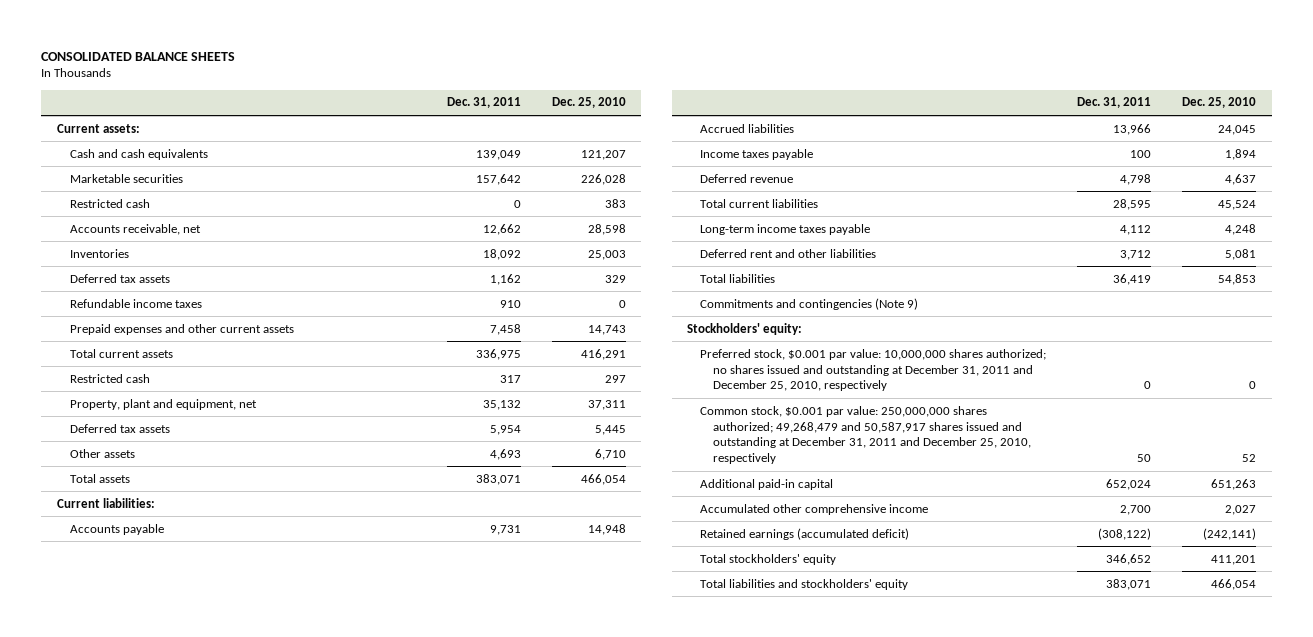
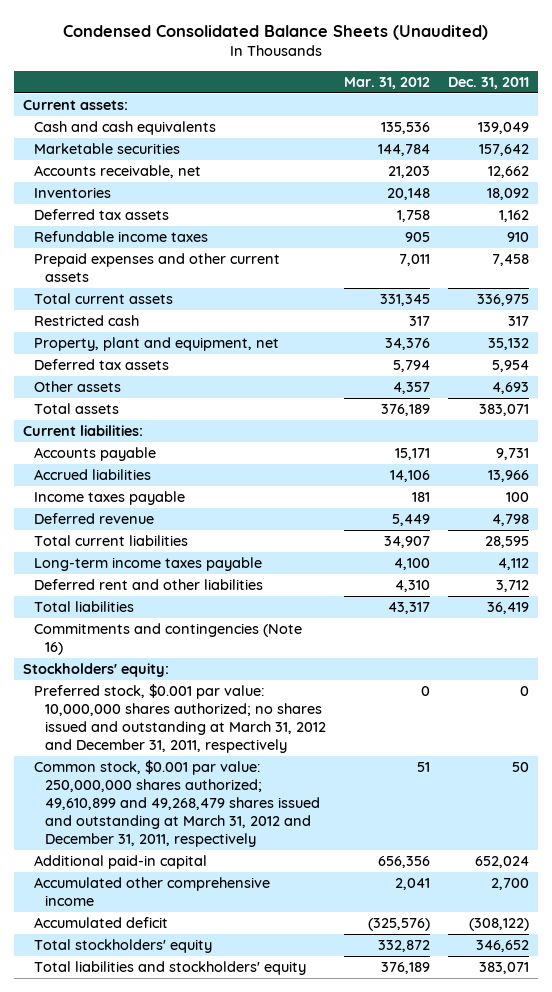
[41,51,236,61] CONSOLIDATED BALANCE SHEETS -> [63,24,489,40] Condensed Consolidated Balance Sheets (Unaudited)
[551,97,626,109] Dec. 25, 2010 -> none
none -> [344,76,431,89] Mar. 31, 2012
[69,198,150,208] Restricted cash -> none
[700,297,919,310] Commitments and contingencies (Note 9) -> [34,623,303,656] Commitments and contingencies (Note 16)
[700,348,1047,392] Preferred stock, $0.001 par value: 10,000,000 shares authorized; no shares issued and outstanding at December 31, 2011 and December 25, 2010, respectively -> [34,684,327,754] Preferred stock, $0.001 par value: 10,000,000 shares authorized; no shares issued and outstanding at March 31, 2012 and December 31, 2011, respectively
[700,405,1032,465] Common stock, $0.001 par value: 250,000,000 shares authorized; 49,268,479 and 50,587,917 shares issued and outstanding at December 31, 2011 and December 25, 2010, respectively -> [34,760,321,848] Common stock, $0.001 par value: 250,000,000 shares authorized; 49,610,899 and 49,268,479 shares issued and outstanding at March 31, 2012 and December 31, 2011, respectively
[700,527,910,540] Retained earnings (accumulated deficit) -> [34,917,169,929] Accumulated deficit

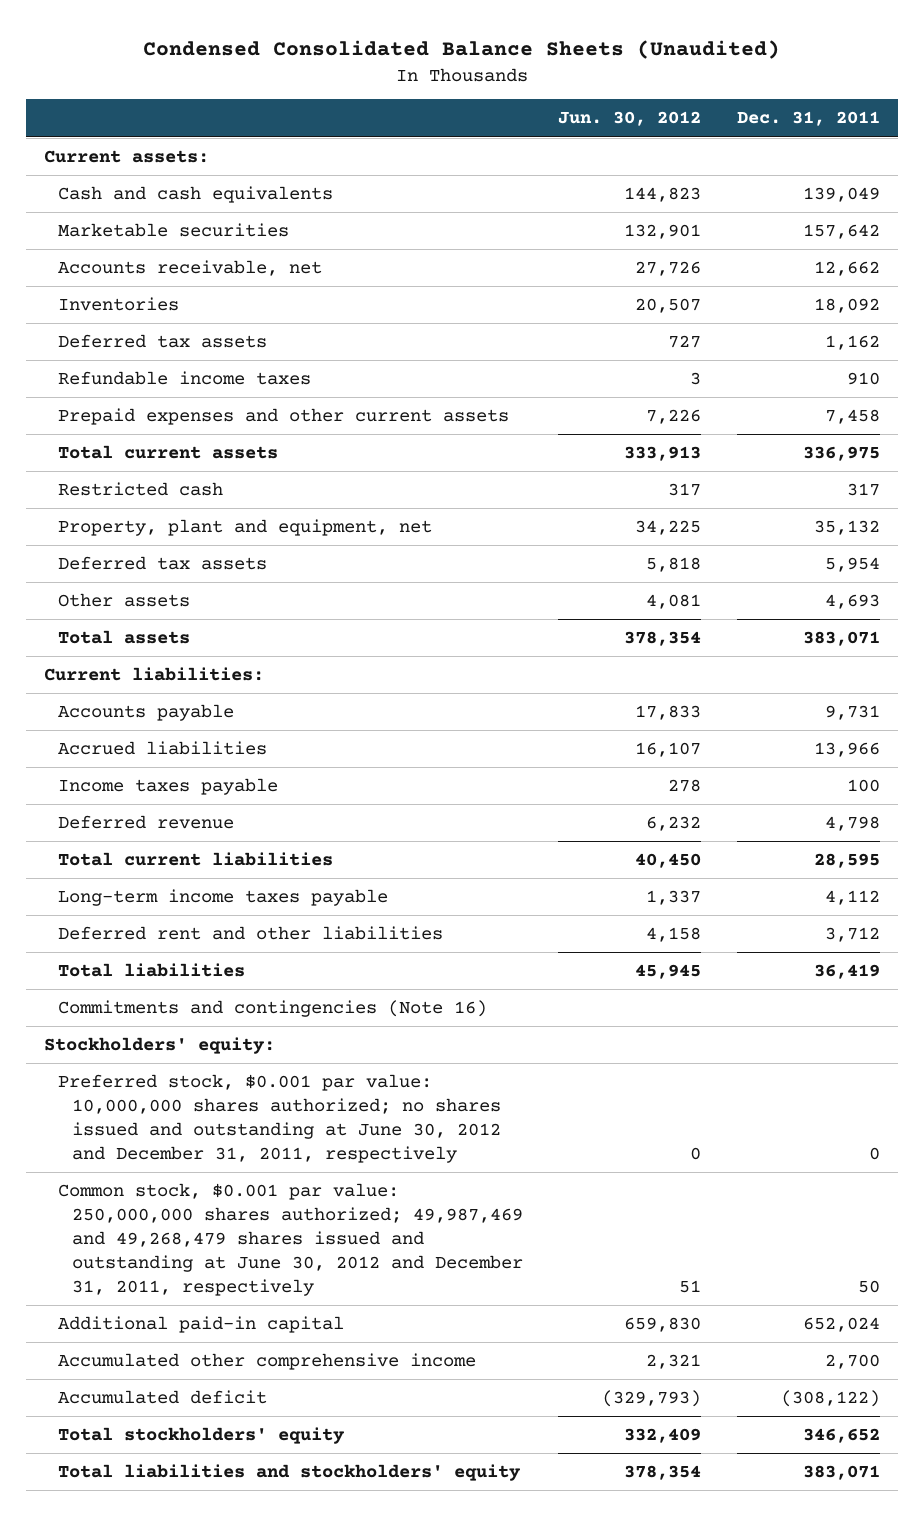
[344,76,431,89] Mar. 31, 2012 -> none
none -> [558,111,702,127] Jun. 30, 2012
[34,684,327,754] Preferred stock, $0.001 par value: 10,000,000 shares authorized; no shares issued and outstanding at March 31, 2012 and December 31, 2011, respectively -> [57,1074,501,1163] Preferred stock, $0.001 par value: 10,000,000 shares authorized; no shares issued and outstanding at June 30, 2012 and December 31, 2011, respectively
[34,760,321,848] Common stock, $0.001 par value: 250,000,000 shares authorized; 49,610,899 and 49,268,479 shares issued and outstanding at March 31, 2012 and December 31, 2011, respectively -> [57,1183,523,1296] Common stock, $0.001 par value: 250,000,000 shares authorized; 49,987,469 and 49,268,479 shares issued and outstanding at June 30, 2012 and December 31, 2011, respectively

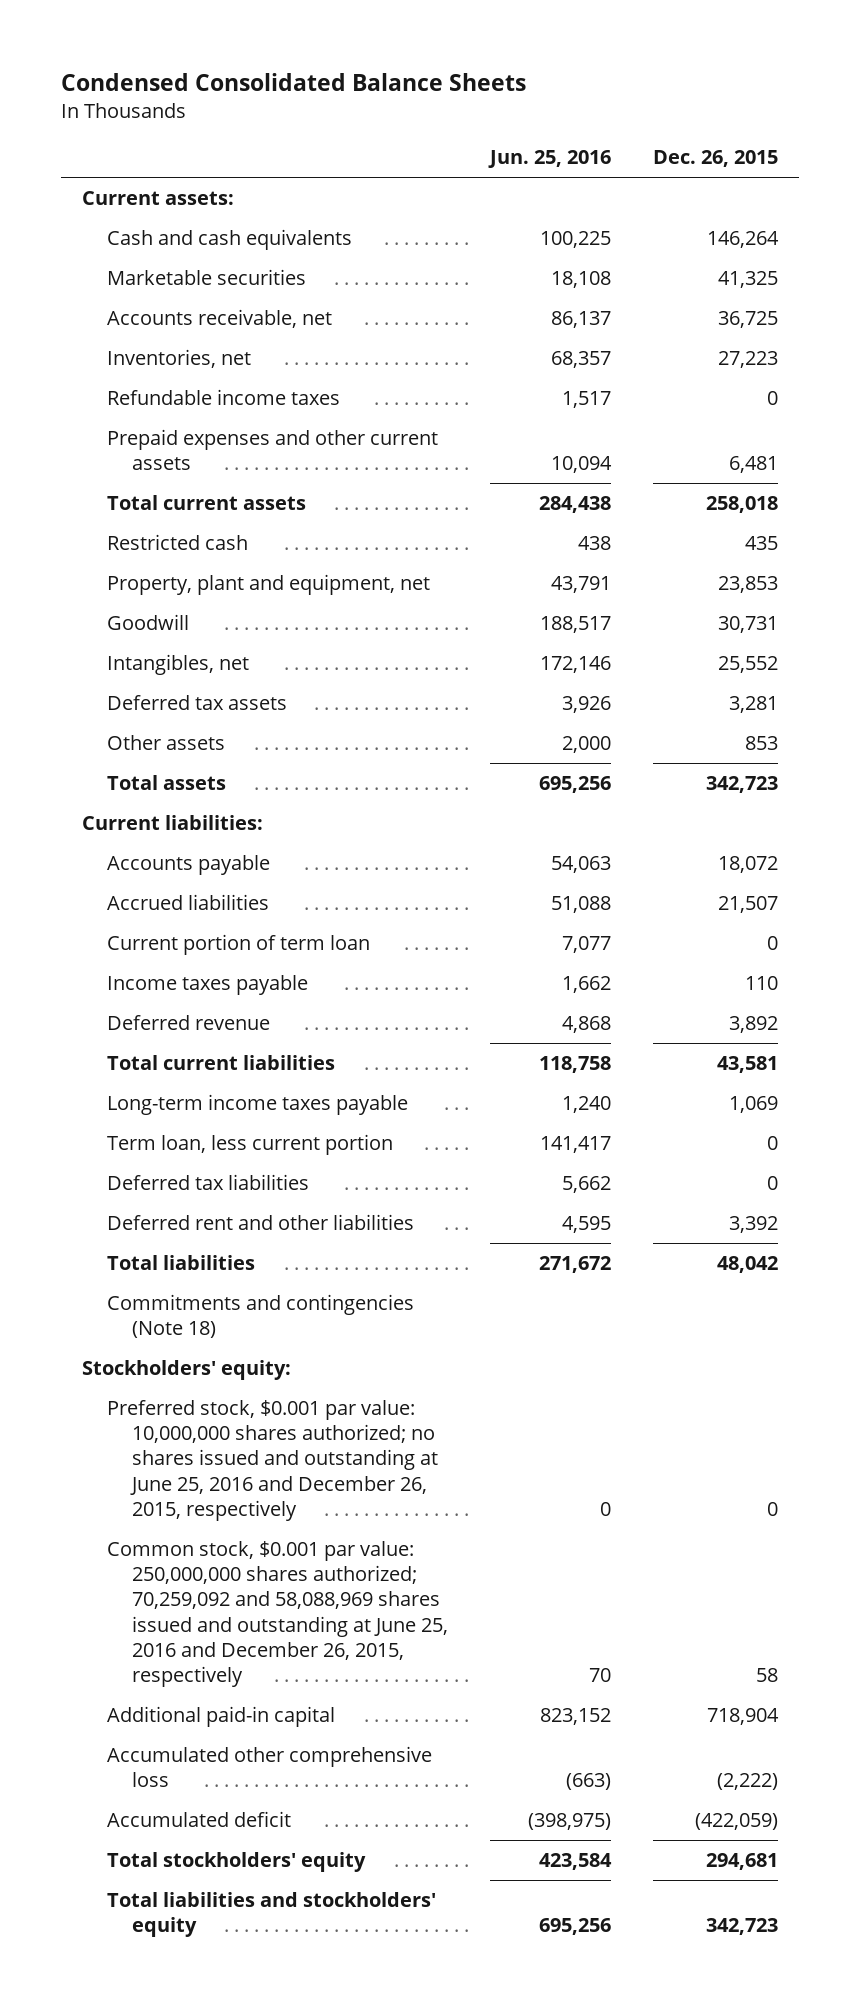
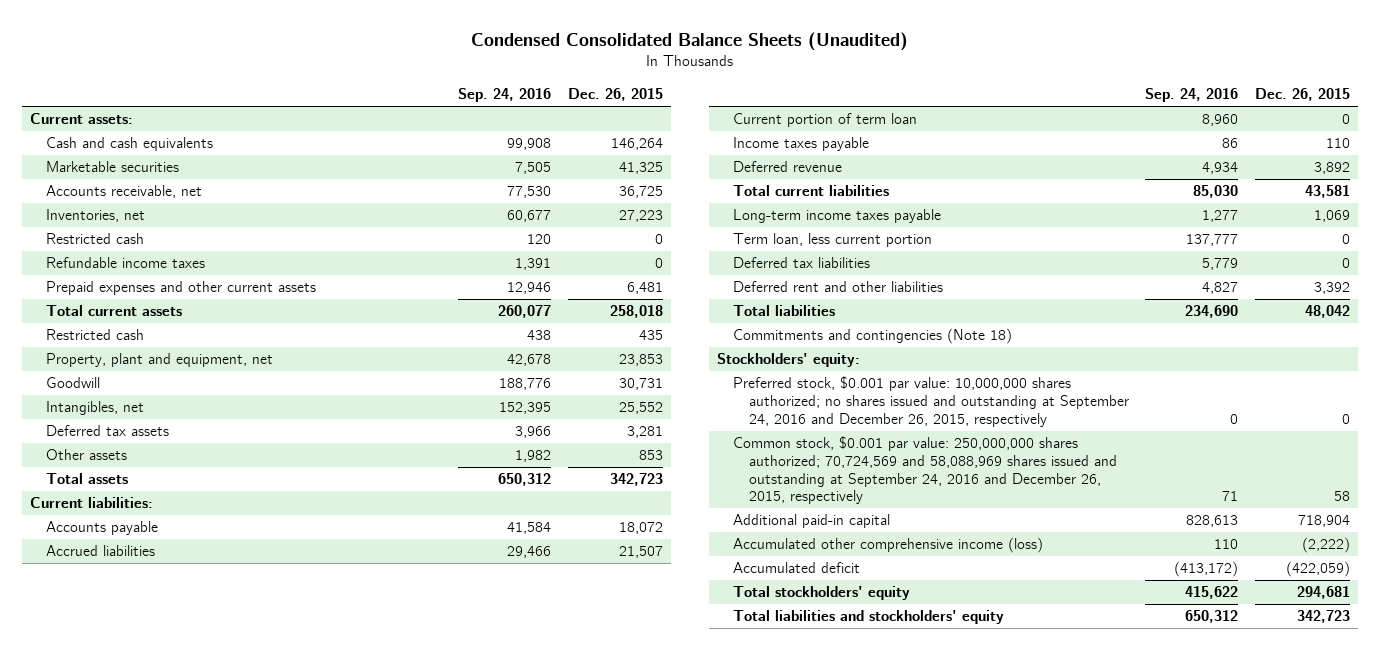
[61,73,527,92] Condensed Consolidated Balance Sheets -> [470,31,908,51] Condensed Consolidated Balance Sheets (Unaudited)
[487,150,611,169] Jun. 25, 2016 -> none
none -> [458,88,552,103] Sep. 24, 2016
none -> [46,233,145,245] Restricted cash
[106,1400,438,1521] Preferred stock, $0.001 par value: 10,000,000 shares authorized; no shares issued and outstanding at June 25, 2016 and December 26, 2015, respectively -> [733,376,1130,427] Preferred stock, $0.001 par value: 10,000,000 shares authorized; no shares issued and outstanding at September 24, 2016 and December 26, 2015, respectively
[106,1541,448,1688] Common stock, $0.001 par value: 250,000,000 shares authorized; 70,259,092 and 58,088,969 shares issued and outstanding at June 25, 2016 and December 26, 2015, respectively -> [733,436,1118,505] Common stock, $0.001 par value: 250,000,000 shares authorized; 70,724,569 and 58,088,969 shares issued and outstanding at September 24, 2016 and December 26, 2015, respectively
[106,1746,432,1788] Accumulated other comprehensive loss -> [733,537,1044,554] Accumulated other comprehensive income (loss)

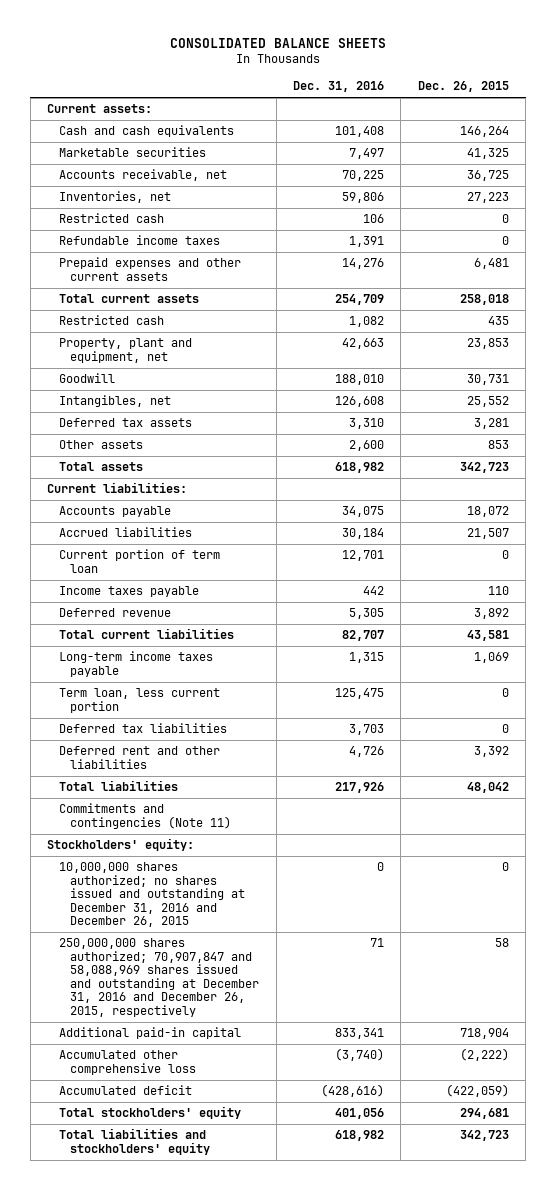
[470,31,908,51] Condensed Consolidated Balance Sheets (Unaudited) -> [169,37,386,48] CONSOLIDATED BALANCE SHEETS
[458,88,552,103] Sep. 24, 2016 -> none
none -> [292,81,384,93] Dec. 31, 2016
[733,328,1013,345] Commitments and contingencies (Note 18) -> [58,803,232,829] Commitments and contingencies (Note 11)
[733,376,1130,427] Preferred stock, $0.001 par value: 10,000,000 shares authorized; no shares issued and outstanding at September 24, 2016 and December 26, 2015, respectively -> [58,862,246,928] 10,000,000 shares authorized; no shares issued and outstanding at December 31, 2016 and December 26, 2015
[733,436,1118,505] Common stock, $0.001 par value: 250,000,000 shares authorized; 70,724,569 and 58,088,969 shares issued and outstanding at September 24, 2016 and December 26, 2015, respectively -> [58,938,260,1017] 250,000,000 shares authorized; 70,907,847 and 58,088,969 shares issued and outstanding at December 31, 2016 and December 26, 2015, respectively
[733,537,1044,554] Accumulated other comprehensive income (loss) -> [58,1050,197,1075] Accumulated other comprehensive loss

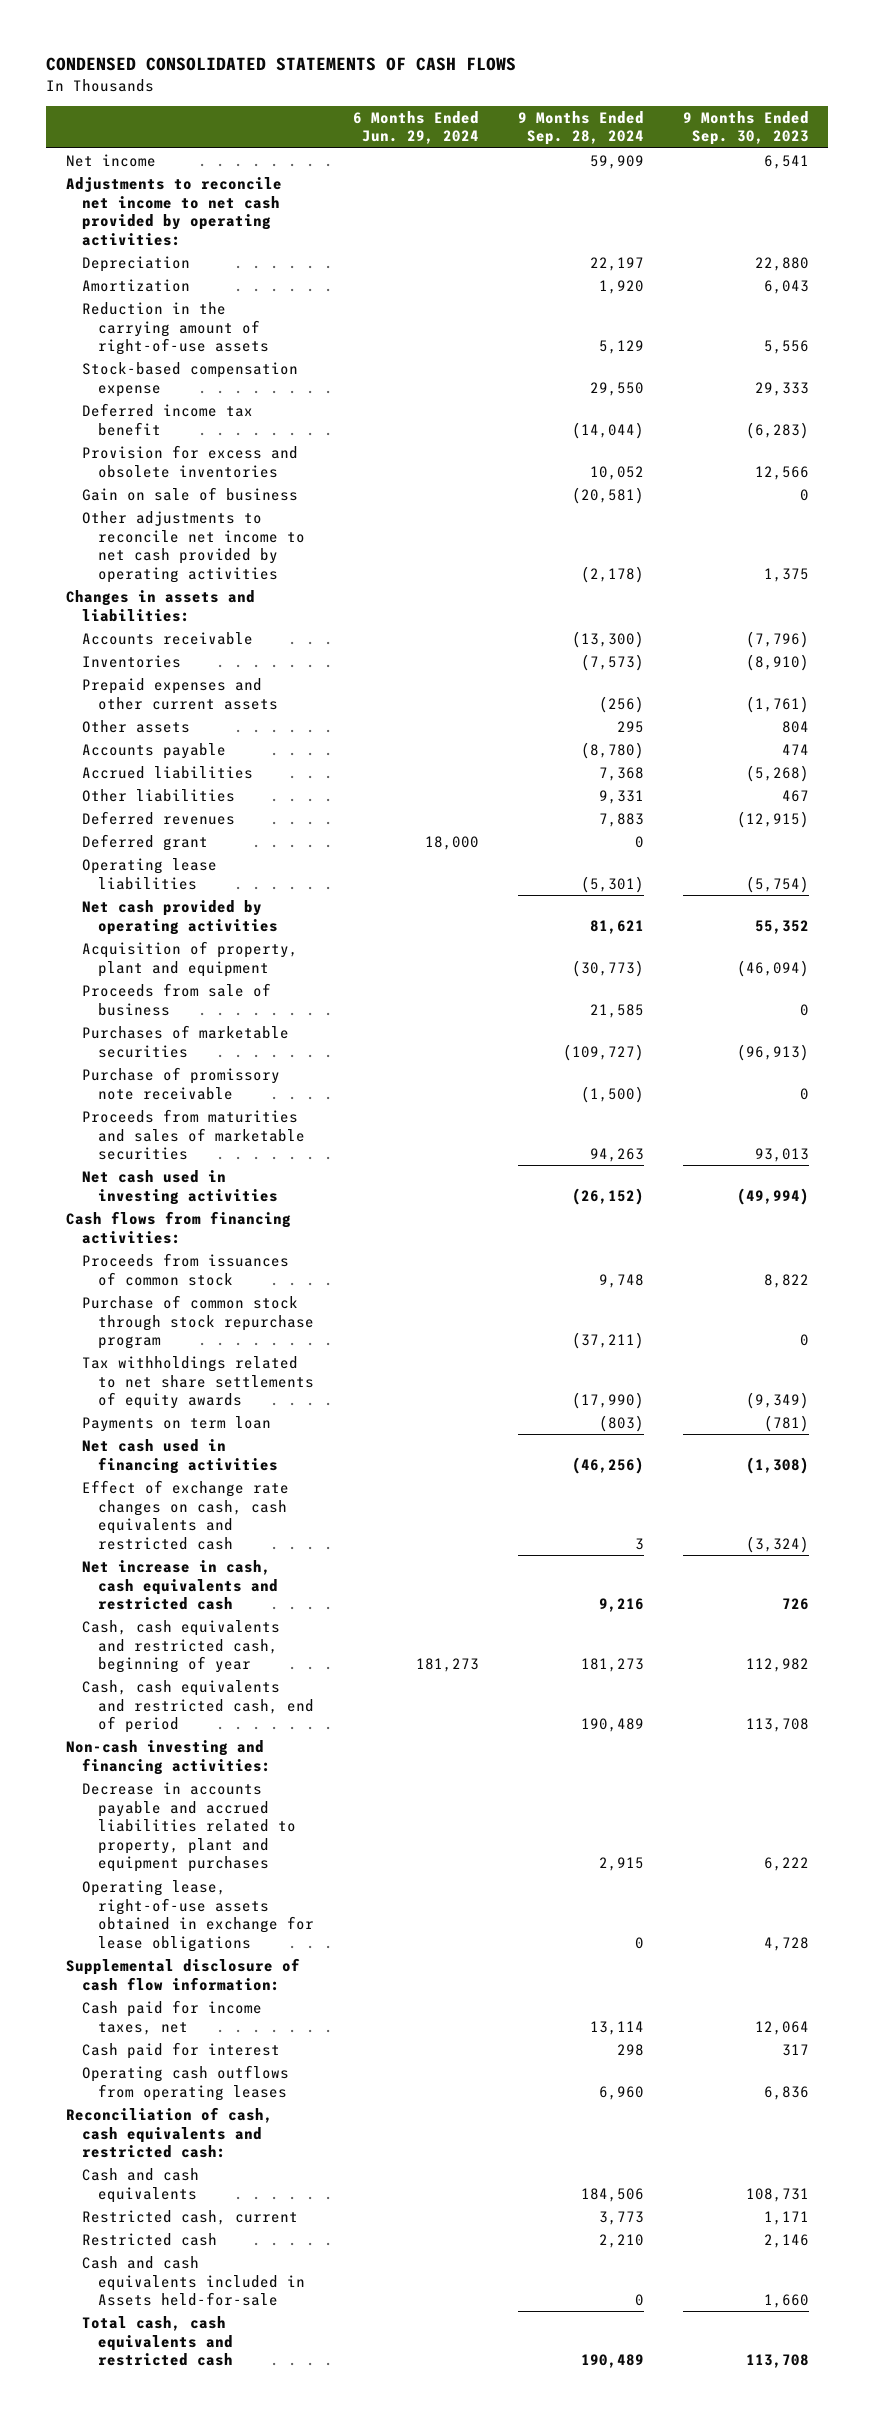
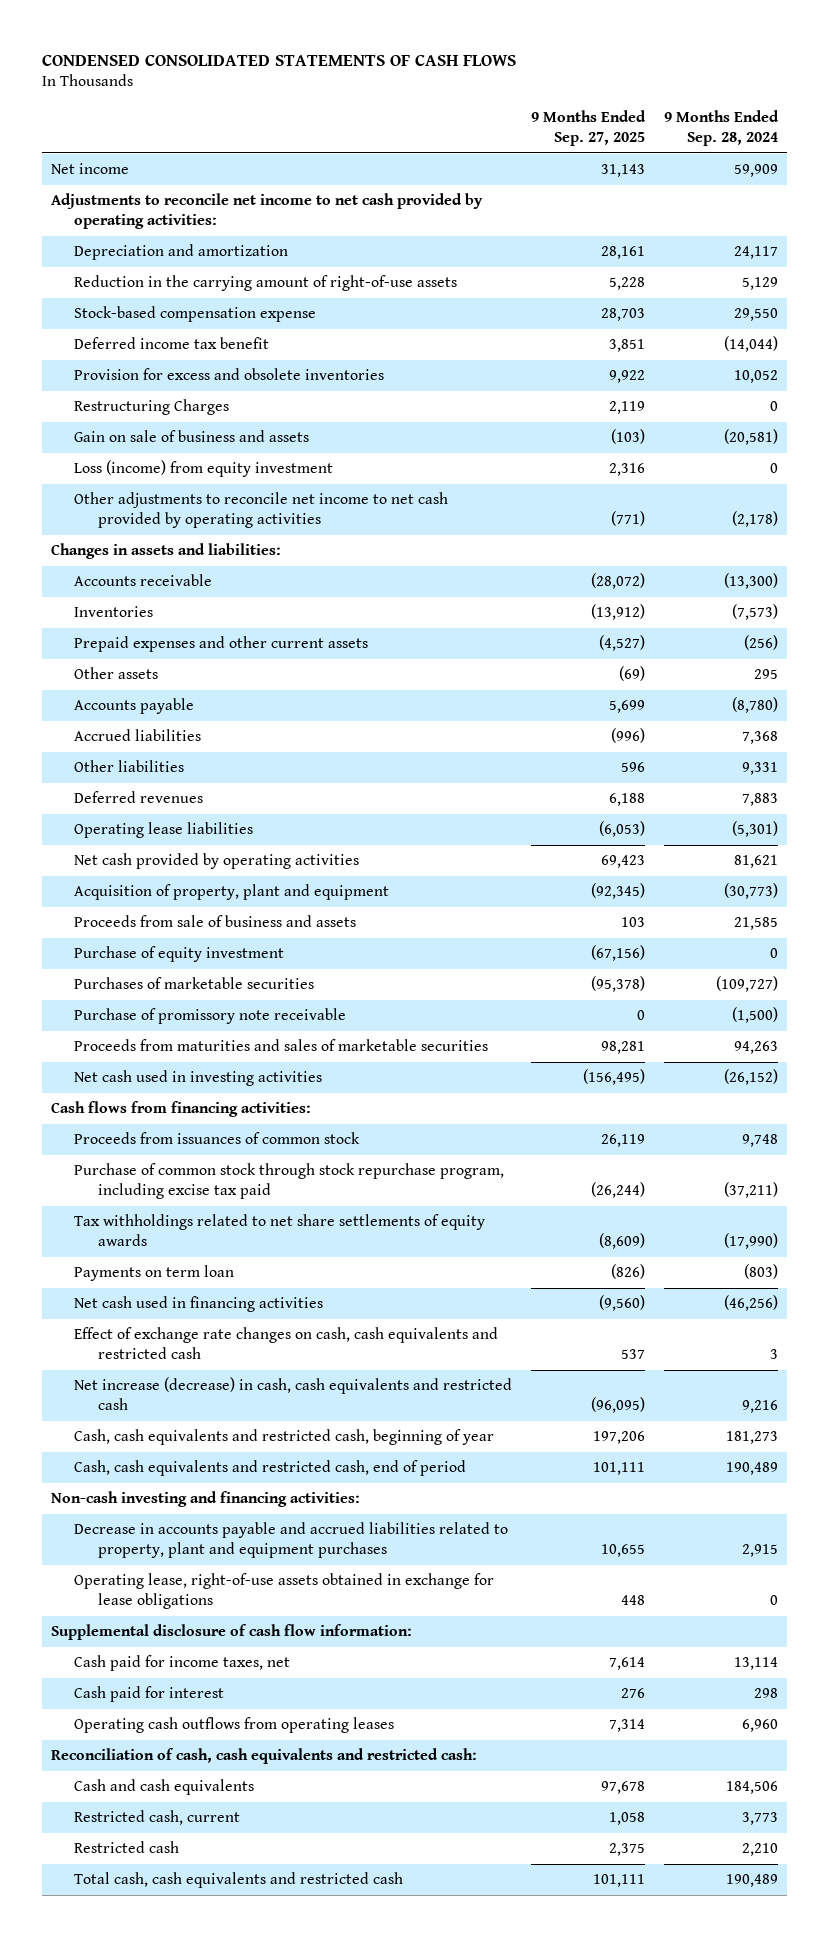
[352,110,479,145] 6 Months Ended Jun. 29, 2024 -> none
[682,110,809,146] 9 Months Ended Sep. 30, 2023 -> none
none -> [531,110,647,146] 9 Months Ended Sep. 27, 2025
[81,278,190,292] Amortization -> none
[81,255,190,272] Depreciation -> [74,244,289,261] Depreciation and amortization
[589,256,644,271] 22,197 -> [733,246,778,260] 24,117
none -> [74,399,230,416] Restructuring Charges
[81,486,298,501] Gain on sale of business -> [74,430,310,443] Gain on sale of business and assets
none -> [74,460,334,478] Loss (income) from equity investment
[81,833,208,851] Deferred grant -> none
[81,982,271,1016] Proceeds from sale of business -> [74,915,357,928] Proceeds from sale of business and assets
none -> [74,946,285,963] Purchase of equity investment
[81,1294,314,1350] Purchase of common stock through stock repurchase program -> [74,1163,505,1200] Purchase of common stock through stock repurchase program, including excise tax paid
[81,1559,278,1611] Net increase in cash, cash equivalents and restricted cash -> [74,1377,513,1411] Net increase (decrease) in cash, cash equivalents and restricted cash
[81,2255,305,2307] Cash and cash equivalents included in Assets held-for-sale -> none

